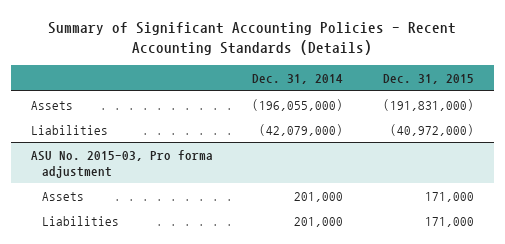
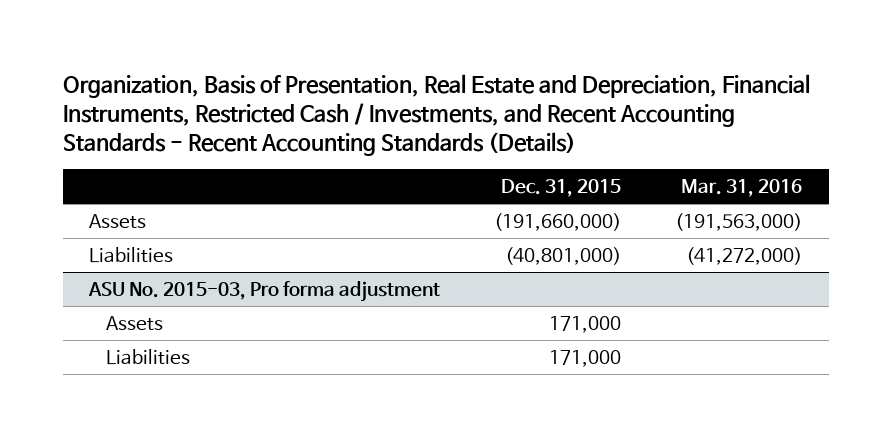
[48,21,457,56] Summary of Significant Accounting Policies - Recent Accounting Standards (Details) -> [62,73,810,157] Organization, Basis of Presentation, Real Estate and Depreciation, Financial Instruments, Restricted Cash / Investments, and Recent Accounting Standards - Recent Accounting Standards (Details)
[252,74,344,85] Dec. 31, 2014 -> none
none -> [681,178,803,197] Mar. 31, 2016
[382,98,474,111] (191,831,000) -> [494,212,622,231] (191,660,000)
[389,123,474,136] (40,972,000) -> [505,246,622,265] (40,801,000)

